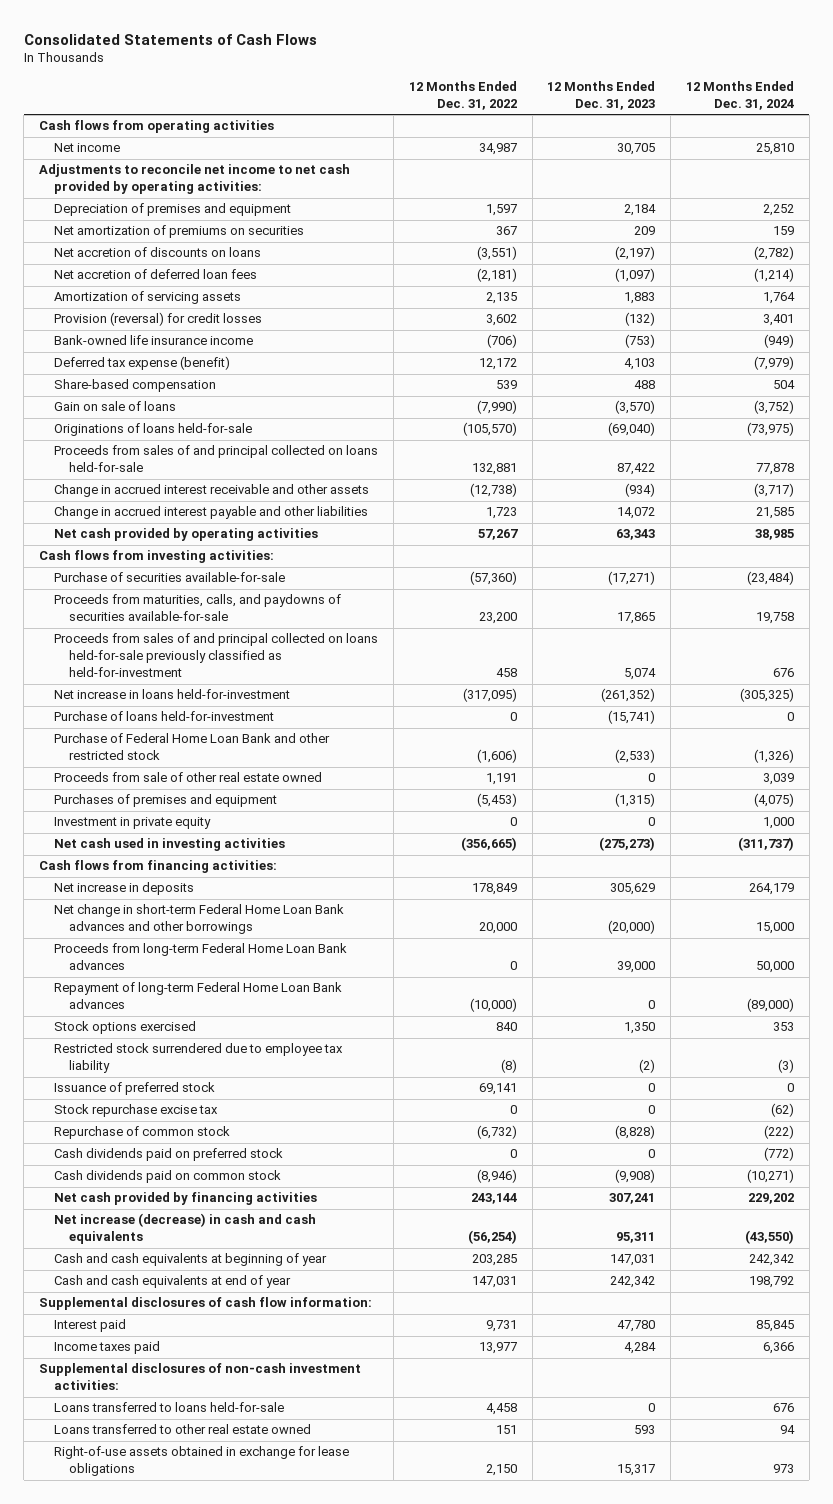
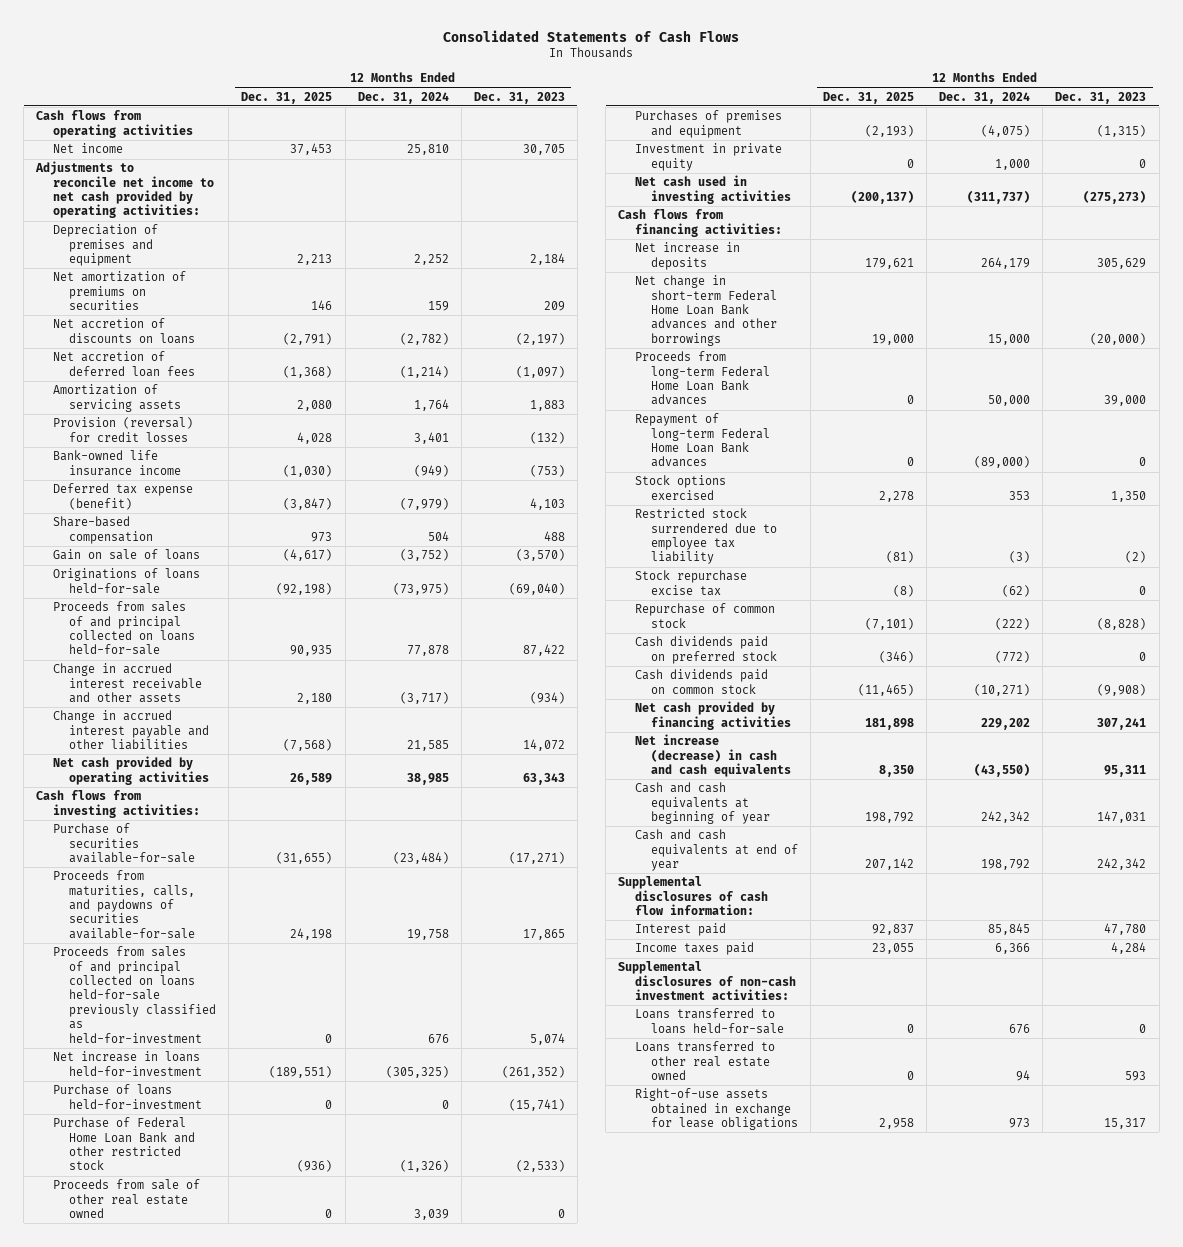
[408,81,517,111] 12 Months Ended Dec. 31, 2022 -> none
none -> [241,91,333,104] Dec. 31, 2025
[53,1082,215,1096] Issuance of preferred stock -> none

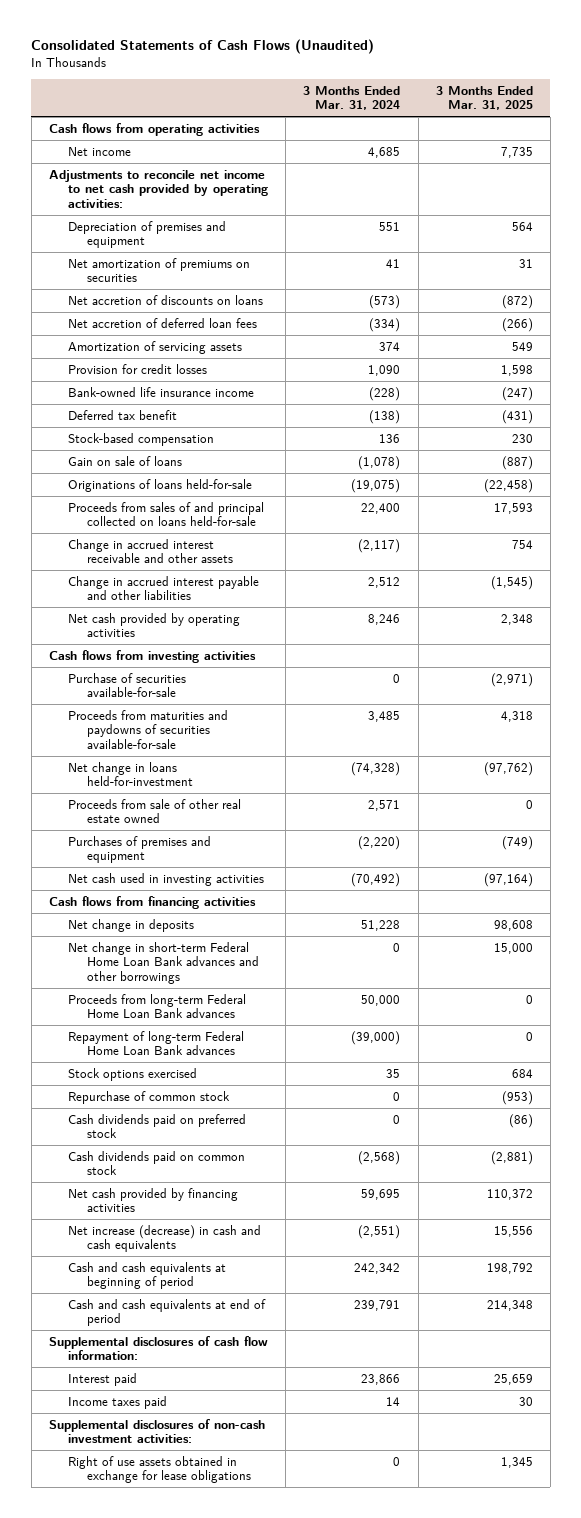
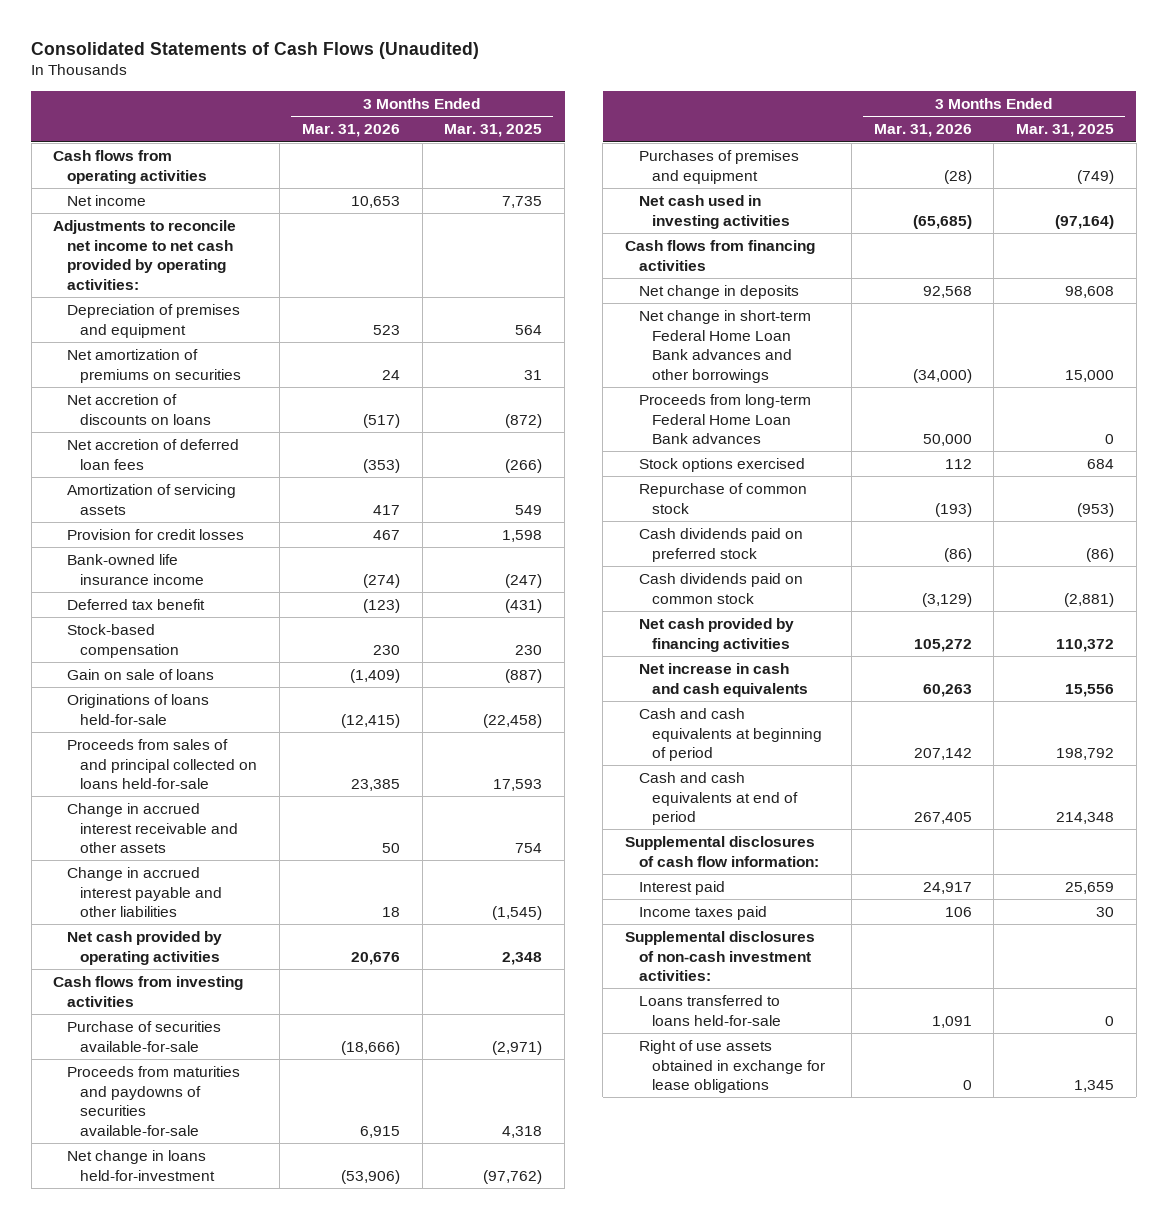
[303,85,401,111] 3 Months Ended Mar. 31, 2024 -> none
none -> [301,124,400,138] Mar. 31, 2026
[67,798,241,824] Proceeds from sale of other real estate owned -> none
[67,1030,244,1056] Repayment of long-term Federal Home Loan Bank advances -> none
[67,1224,261,1253] Net increase (decrease) in cash and cash equivalents -> [638,663,809,697] Net increase in cash and cash equivalents
none -> [638,995,782,1026] Loans transferred to loans held-for-sale

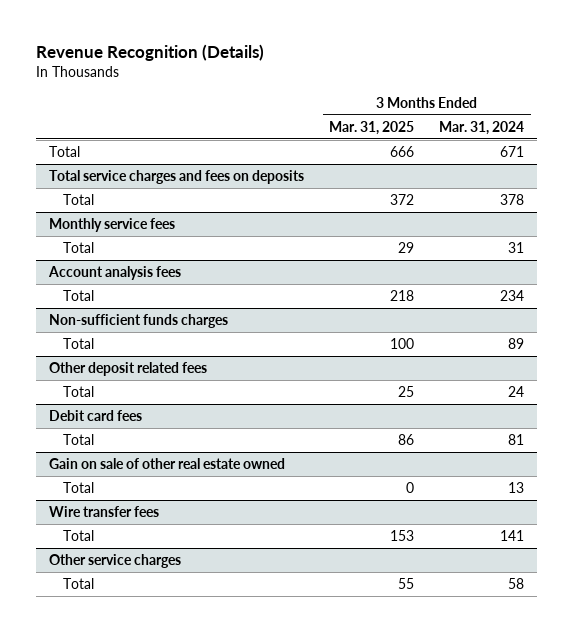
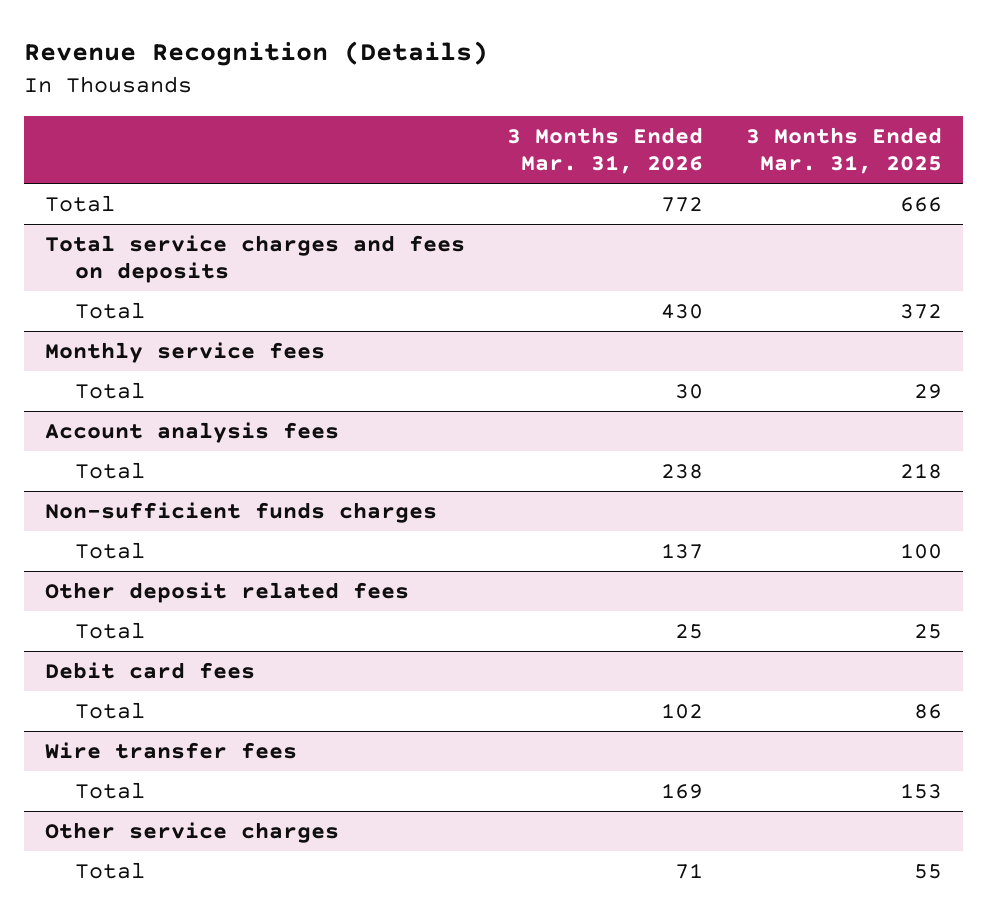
[439,120,525,135] Mar. 31, 2024 -> none
none -> [507,126,704,175] 3 Months Ended Mar. 31, 2026
[48,457,285,469] Gain on sale of other real estate owned -> none
[63,481,95,493] Total -> none

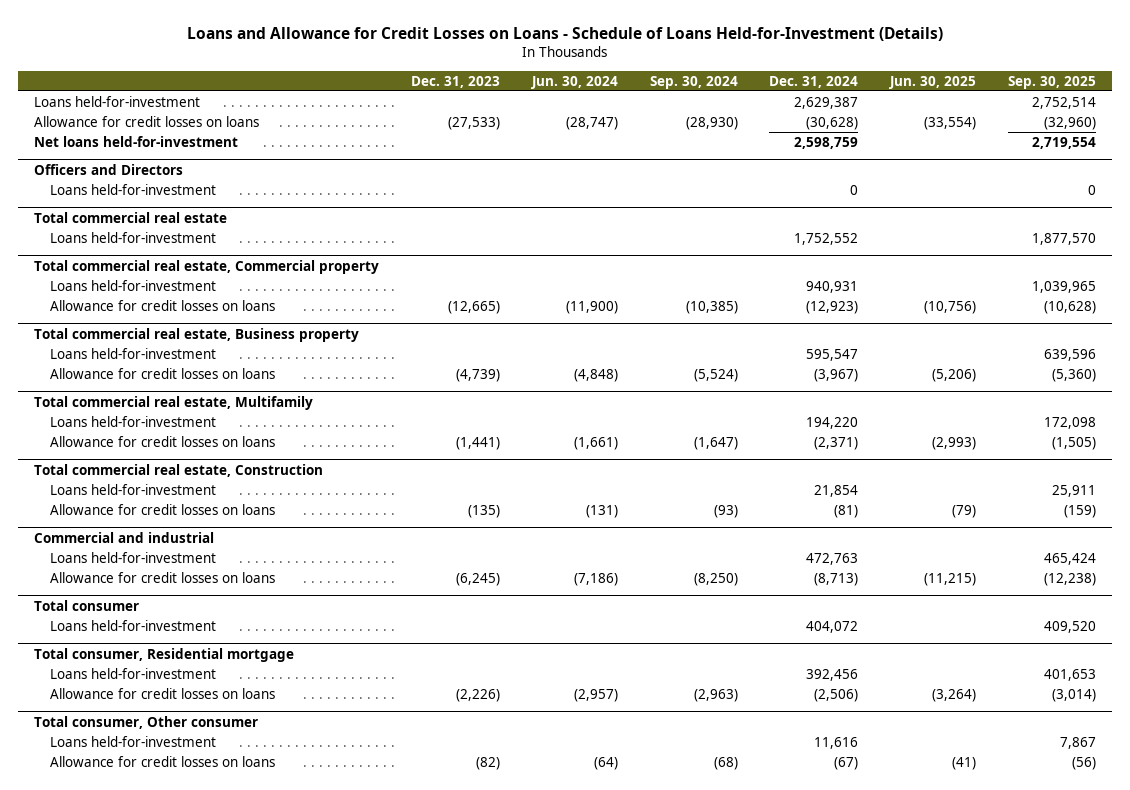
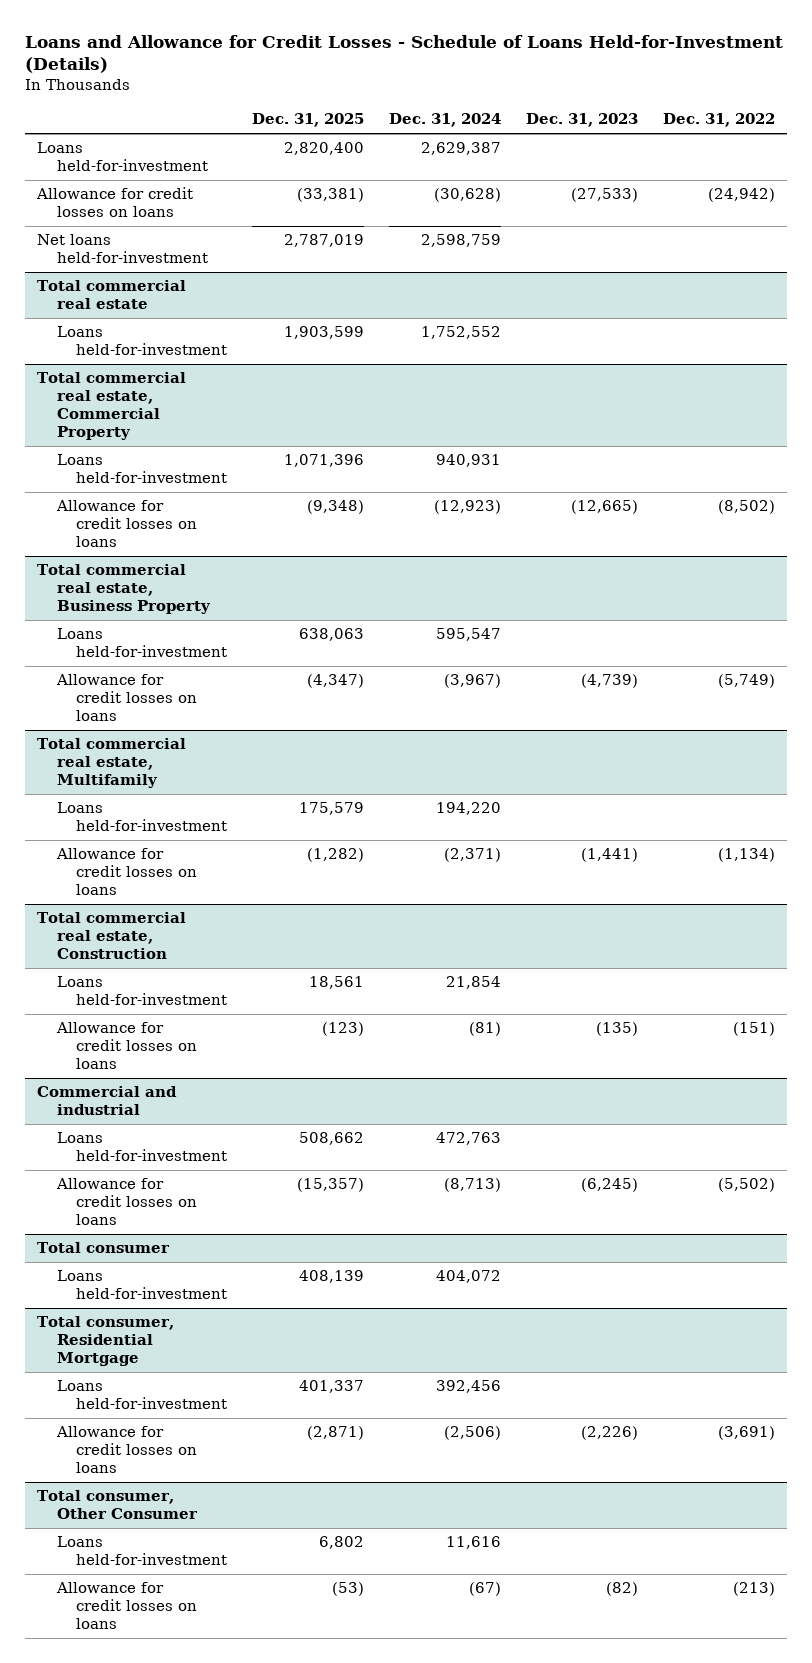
[187,27,944,42] Loans and Allowance for Credit Losses on Loans - Schedule of Loans Held-for-Investment (Details) -> [24,34,783,74] Loans and Allowance for Credit Losses - Schedule of Loans Held-for-Investment (Details)
[530,75,618,89] Jun. 30, 2024 -> none
[649,75,738,89] Sep. 30, 2024 -> none
[889,75,977,89] Jun. 30, 2025 -> none
[1008,75,1097,89] Sep. 30, 2025 -> none
none -> [252,113,365,128] Dec. 31, 2025
none -> [662,113,775,128] Dec. 31, 2022
[34,163,184,175] Officers and Directors -> none
[50,183,217,195] Loans held-for-investment -> none
[34,259,380,274] Total commercial real estate, Commercial property -> [37,372,187,440] Total commercial real estate, Commercial Property
[34,327,360,342] Total commercial real estate, Business property -> [37,564,211,615] Total commercial real estate, Business Property
[34,647,295,662] Total consumer, Residential mortgage -> [37,1316,175,1367] Total consumer, Residential Mortgage
[34,715,259,729] Total consumer, Other consumer -> [37,1490,198,1520] Total consumer, Other Consumer

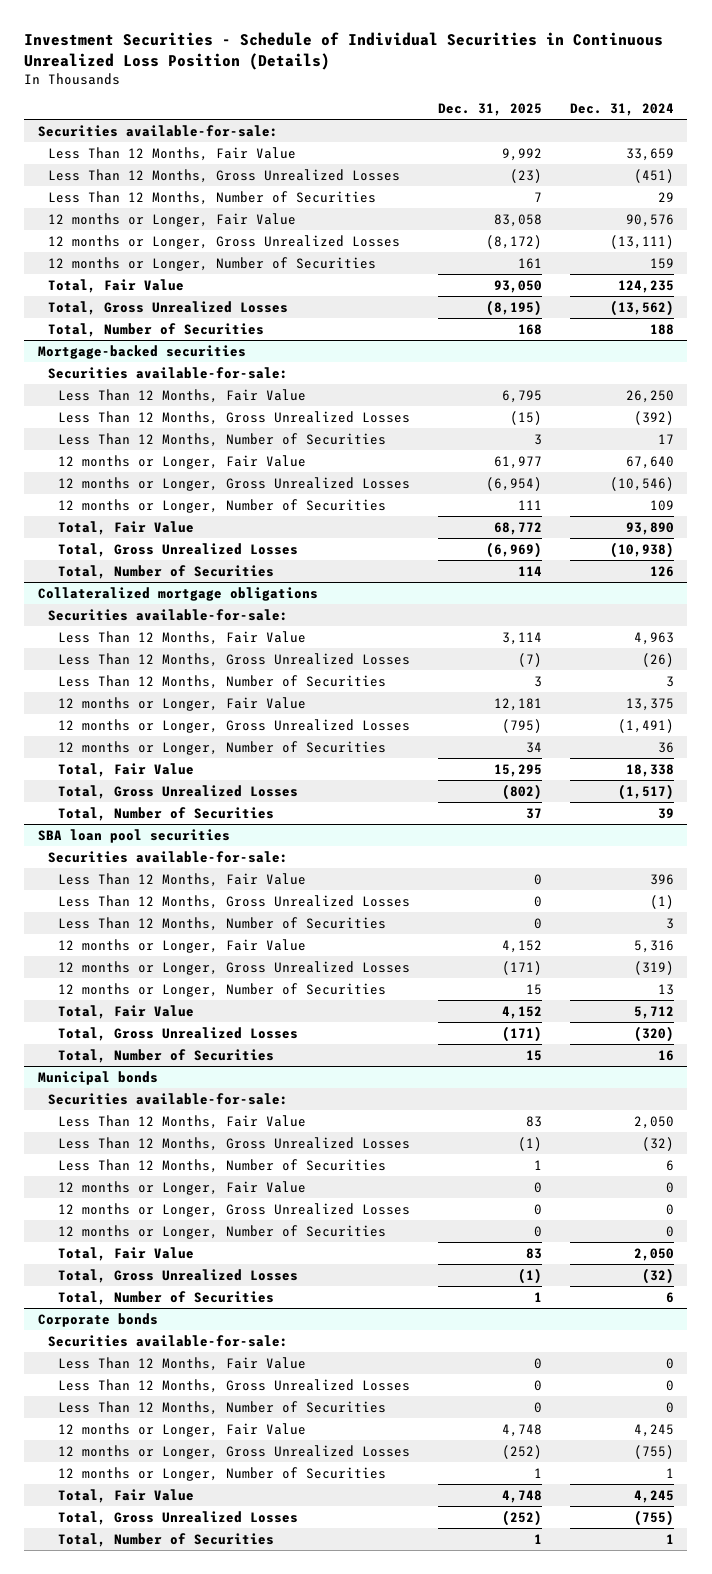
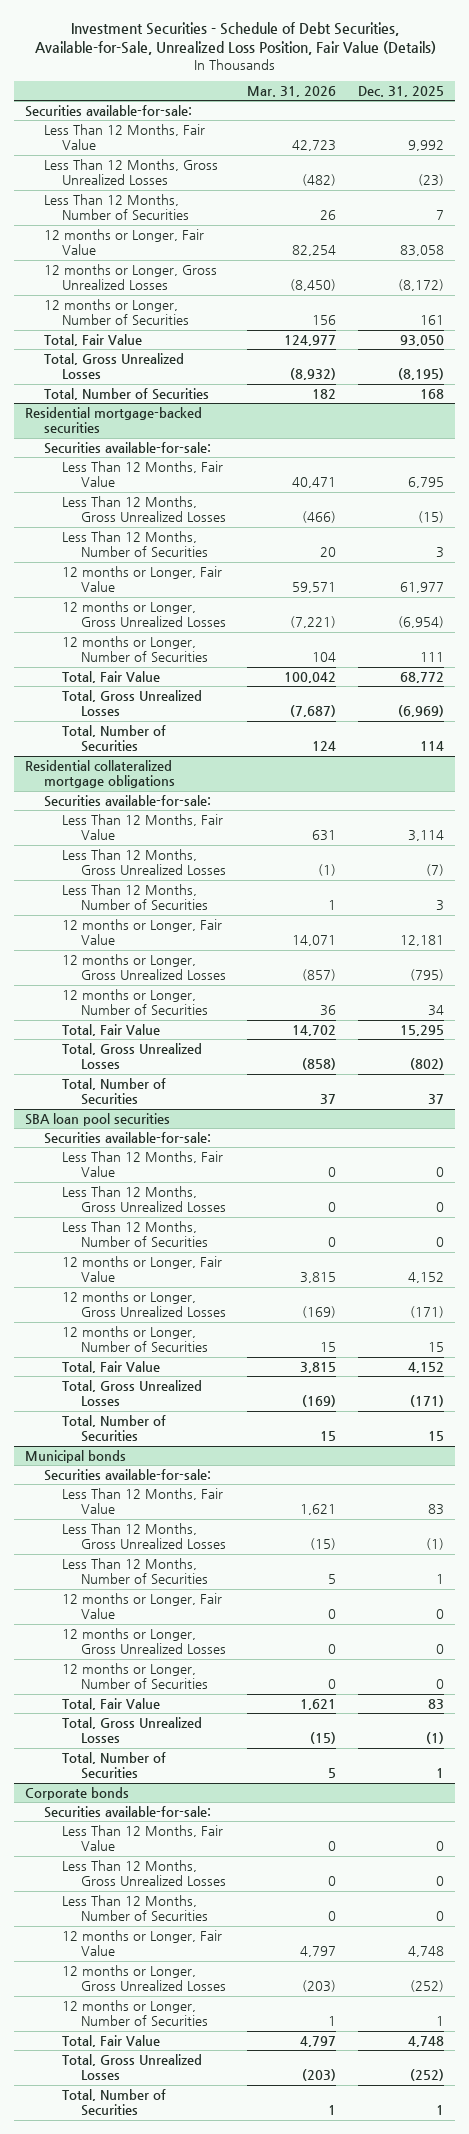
[24,32,664,70] Investment Securities - Schedule of Individual Securities in Continuous Unrealized Loss Position (Details) -> [34,22,436,56] Investment Securities - Schedule of Debt Securities, Available-for-Sale, Unrealized Loss Position, Fair Value (Details)
[569,103,674,117] Dec. 31, 2024 -> none
none -> [247,86,337,98] Mar. 31, 2026
[38,344,247,359] Mortgage-backed securities -> [25,406,203,434] Residential mortgage-backed securities
[38,586,319,601] Collateralized mortgage obligations -> [25,759,175,789] Residential collateralized mortgage obligations

